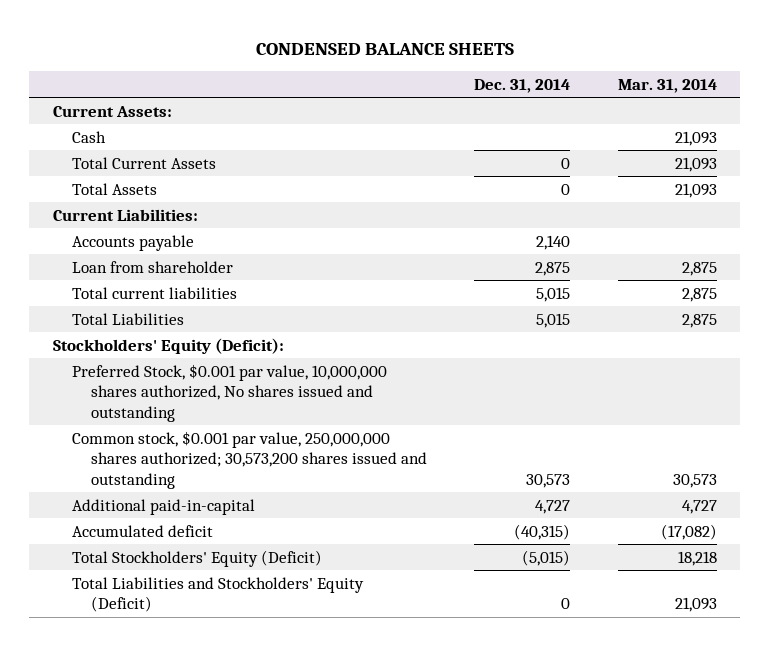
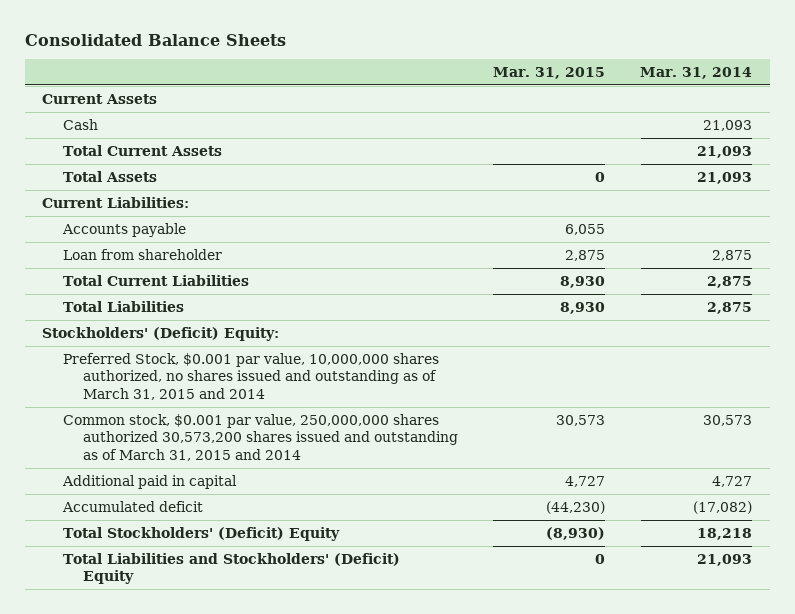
[255,42,514,55] CONDENSED BALANCE SHEETS -> [24,33,286,46] Consolidated Balance Sheets
[474,78,571,93] Dec. 31, 2014 -> none
none -> [493,67,606,80] Mar. 31, 2015
[52,105,172,117] Current Assets: -> [42,93,158,104] Current Assets
[71,286,237,299] Total current liabilities -> [62,274,249,286] Total Current Liabilities
[52,337,284,354] Stockholders' Equity (Deficit): -> [42,326,280,341] Stockholders' (Deficit) Equity:
[71,363,387,422] Preferred Stock, $0.001 par value, 10,000,000 shares authorized, No shares issued and outstanding -> [62,352,439,400] Preferred Stock, $0.001 par value, 10,000,000 shares authorized, no shares issued and outstanding as of March 31, 2015 and 2014
[71,430,428,489] Common stock, $0.001 par value, 250,000,000 shares authorized; 30,573,200 shares issued and outstanding -> [62,413,459,461] Common stock, $0.001 par value, 250,000,000 shares authorized 30,573,200 shares issued and outstanding as of March 31, 2015 and 2014
[71,498,255,515] Additional paid-in-capital -> [61,474,237,489] Additional paid in capital
[71,549,322,567] Total Stockholders' Equity (Deficit) -> [62,526,340,541] Total Stockholders' (Deficit) Equity
[71,576,364,613] Total Liabilities and Stockholders' Equity (Deficit) -> [62,552,400,585] Total Liabilities and Stockholders' (Deficit) Equity

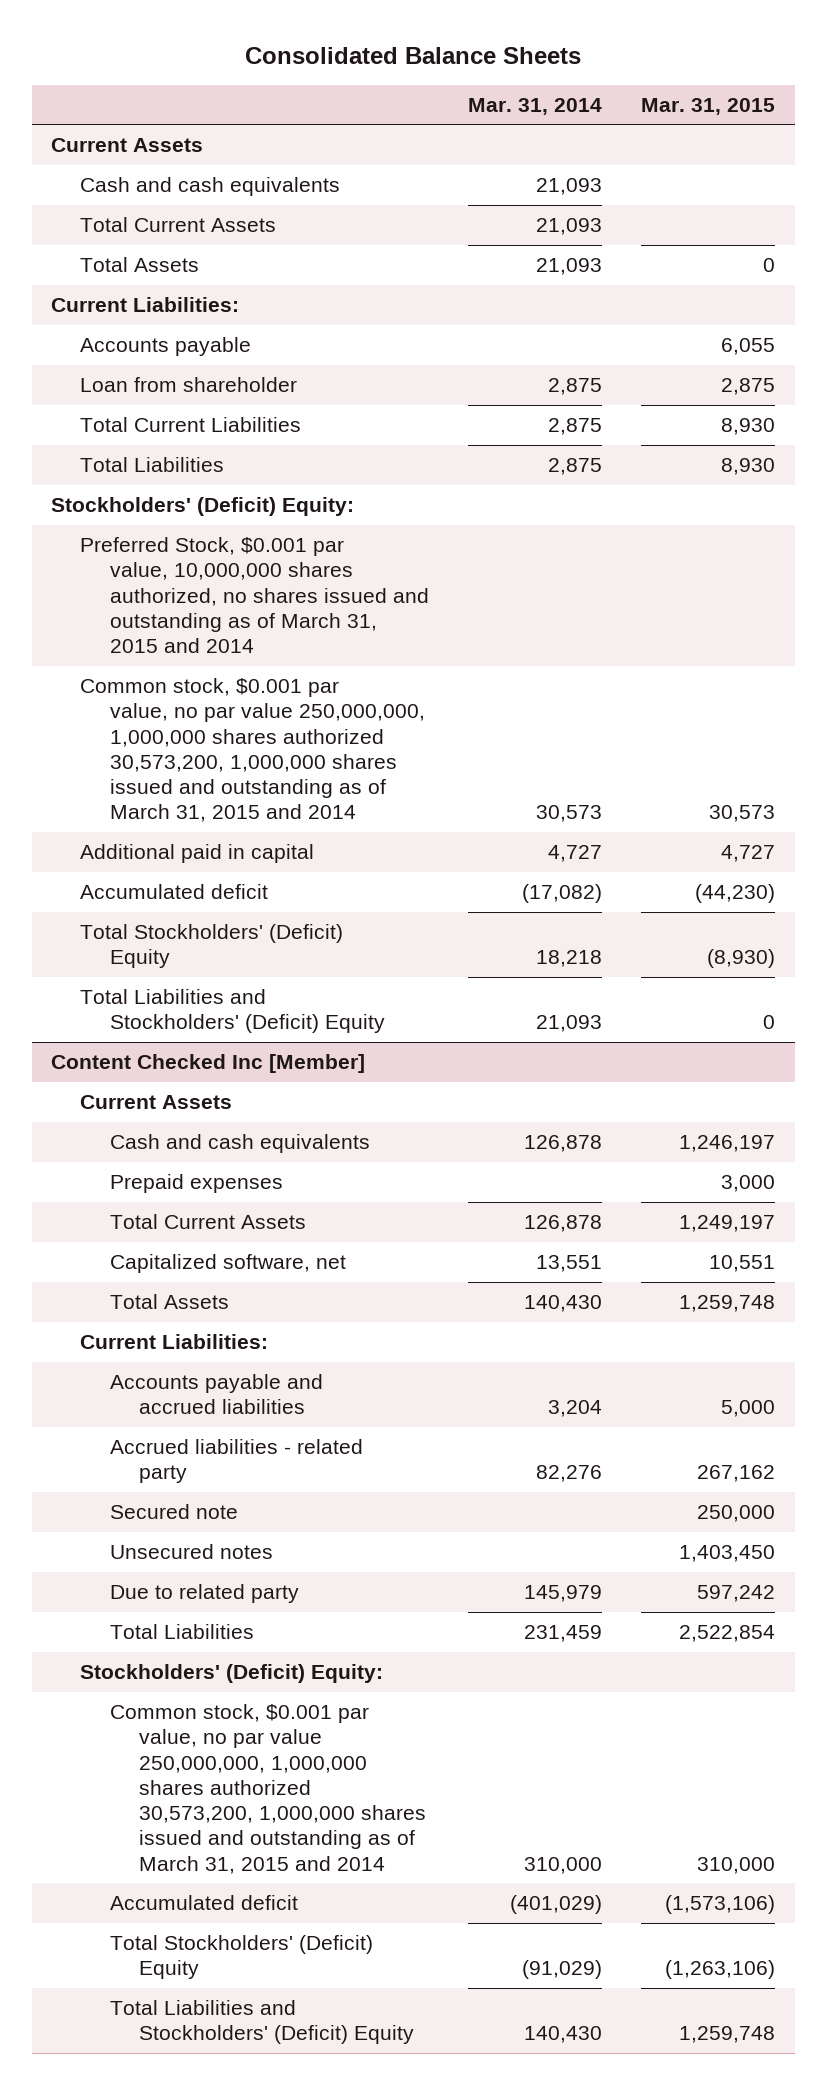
[62,118,98,130] Cash -> [80,176,341,196] Cash and cash equivalents
[62,413,459,461] Common stock, $0.001 par value, 250,000,000 shares authorized 30,573,200 shares issued and outstanding as of March 31, 2015 and 2014 -> [80,677,425,823] Common stock, $0.001 par value, no par value 250,000,000, 1,000,000 shares authorized 30,573,200, 1,000,000 shares issued and outstanding as of March 31, 2015 and 2014
none -> [51,1053,366,1073] Content Checked Inc [Member]
none -> [80,1094,233,1109] Current Assets
none -> [109,1133,370,1153] Cash and cash equivalents
none -> [109,1173,283,1193] Prepaid expenses
none -> [109,1213,306,1229] Total Current Assets
none -> [109,1253,346,1273] Capitalized software, net
none -> [109,1293,229,1309] Total Assets
none -> [80,1333,269,1349] Current Liabilities:
none -> [109,1373,323,1415] Accounts payable and accrued liabilities
none -> [109,1438,363,1484] Accrued liabilities - related party
none -> [109,1503,238,1519] Secured note
none -> [109,1543,273,1559] Unsecured notes
none -> [109,1583,299,1603] Due to related party
none -> [109,1623,254,1639] Total Liabilities
none -> [80,1663,384,1683] Stockholders' (Deficit) Equity:
none -> [109,1703,426,1874] Common stock, $0.001 par value, no par value 250,000,000, 1,000,000 shares authorized 30,573,200, 1,000,000 shares issued and outstanding as of March 31, 2015 and 2014
none -> [109,1894,298,1910] Accumulated deficit
none -> [109,1934,373,1980] Total Stockholders' (Deficit) Equity
none -> [109,1999,414,2045] Total Liabilities and Stockholders' (Deficit) Equity

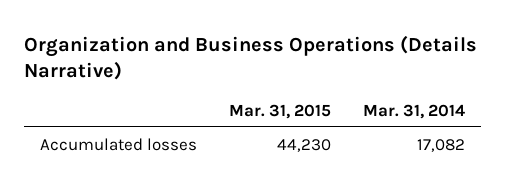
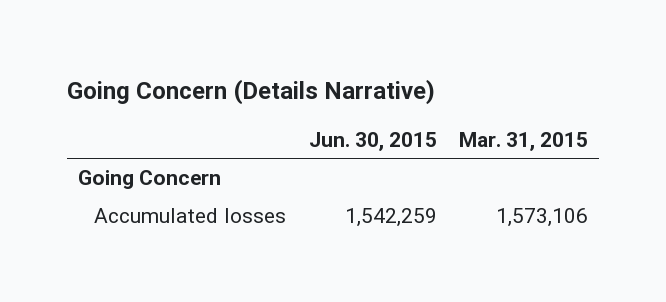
[23,34,477,81] Organization and Business Operations (Details Narrative) -> [66,79,435,106] Going Concern (Details Narrative)
[363,103,466,119] Mar. 31, 2014 -> none
none -> [308,131,437,151] Jun. 30, 2015
none -> [78,170,222,190] Going Concern
[277,138,332,152] 44,230 -> [496,208,589,228] 1,573,106

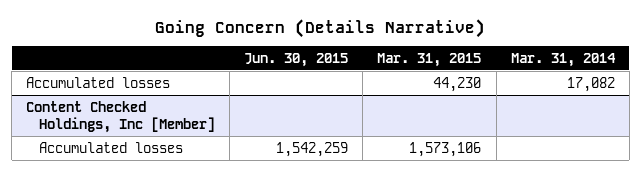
none -> [510,52,616,67] Mar. 31, 2014
[78,170,222,190] Going Concern -> none
none -> [26,76,171,88] Accumulated losses
none -> [26,100,216,133] Content Checked Holdings, Inc [Member]

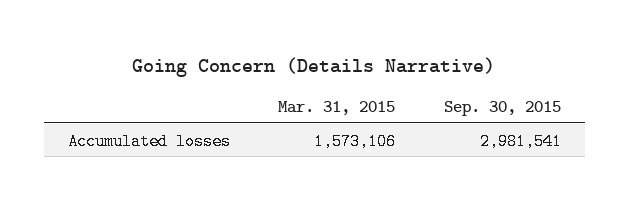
[244,52,349,67] Jun. 30, 2015 -> none
[510,52,616,67] Mar. 31, 2014 -> none
none -> [443,101,561,117] Sep. 30, 2015
[26,76,171,88] Accumulated losses -> none
[26,100,216,133] Content Checked Holdings, Inc [Member] -> none

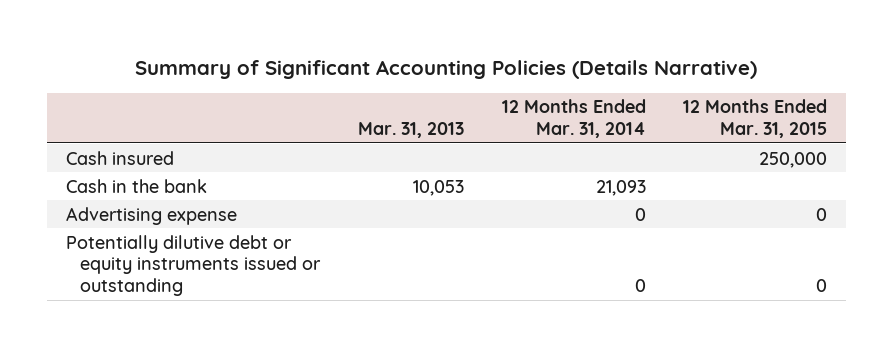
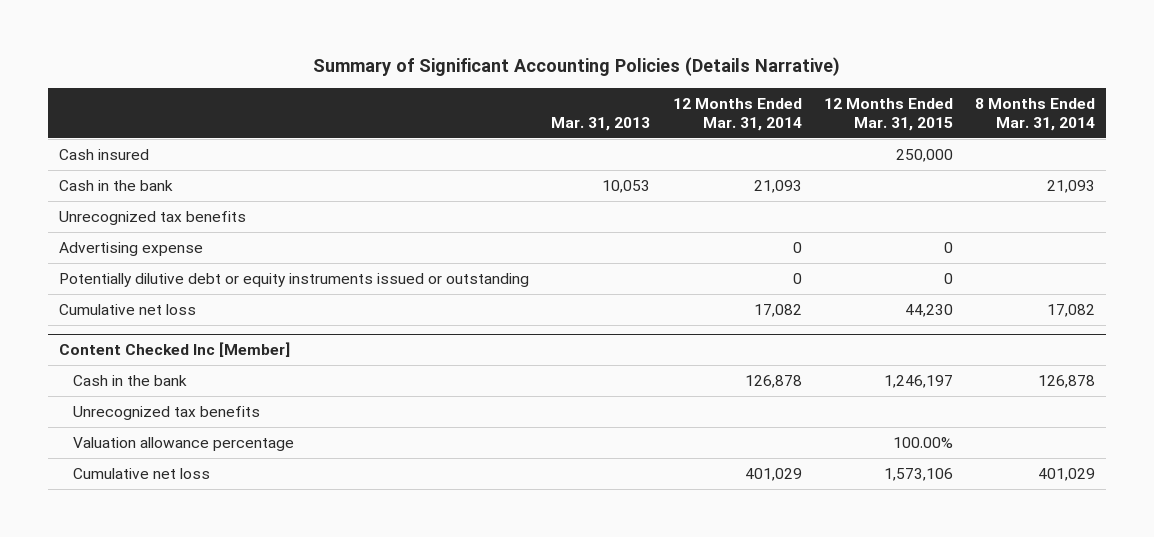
none -> [975,97,1096,131] 8 Months Ended Mar. 31, 2014
none -> [59,210,247,225] Unrecognized tax benefits
none -> [59,303,197,315] Cumulative net loss
none -> [59,342,291,358] Content Checked Inc [Member]
none -> [72,374,187,386] Cash in the bank
none -> [72,405,260,420] Unrecognized tax benefits
none -> [72,436,294,451] Valuation allowance percentage
none -> [72,467,210,479] Cumulative net loss

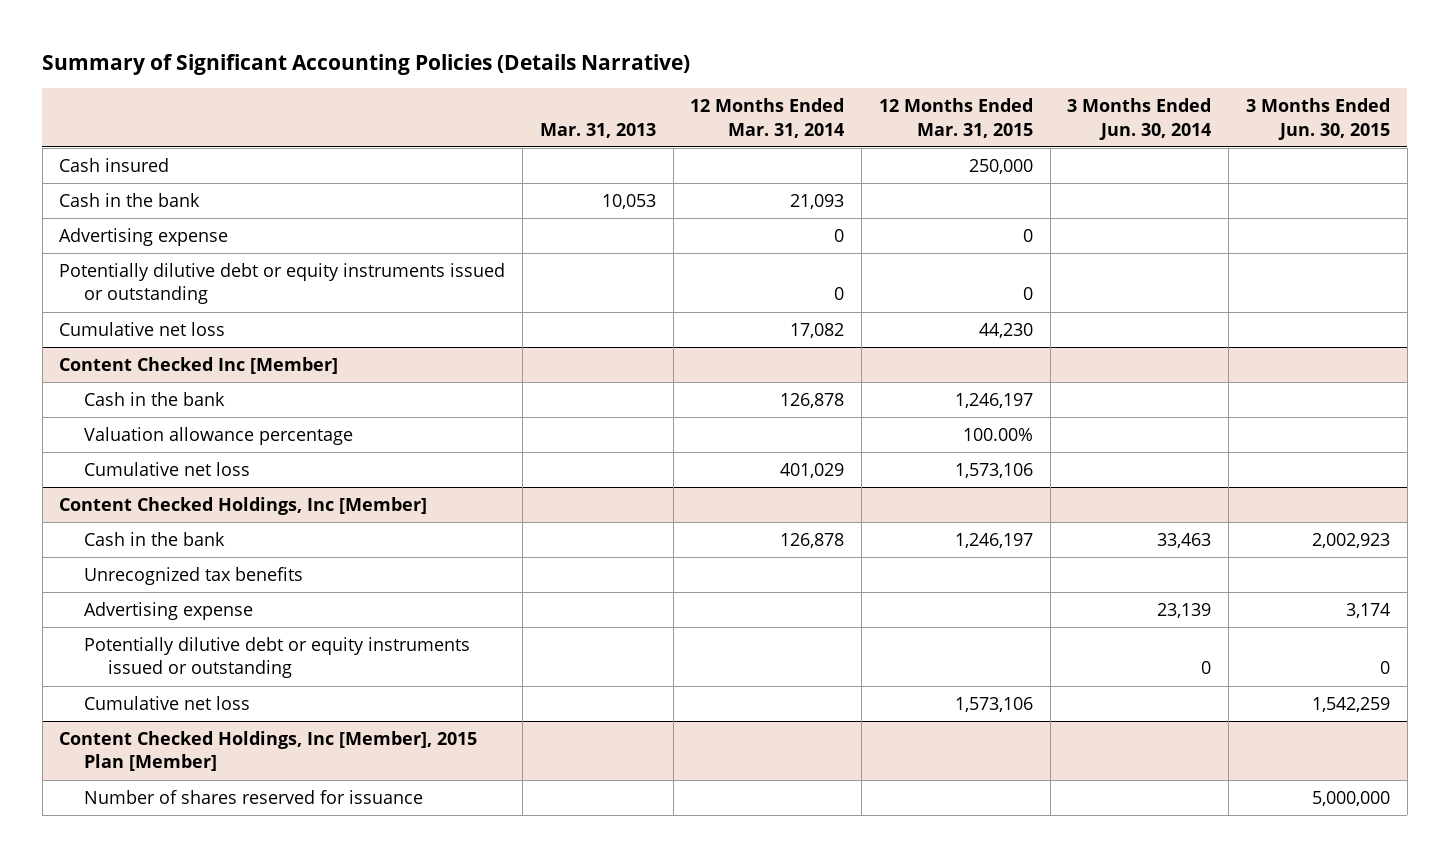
[975,97,1096,131] 8 Months Ended Mar. 31, 2014 -> none
none -> [1067,98,1212,140] 3 Months Ended Jun. 30, 2014
none -> [1245,98,1390,140] 3 Months Ended Jun. 30, 2015
[59,210,247,225] Unrecognized tax benefits -> none
[72,405,260,420] Unrecognized tax benefits -> none
none -> [59,496,428,515] Content Checked Holdings, Inc [Member]
none -> [83,531,225,546] Cash in the bank
none -> [83,566,303,585] Unrecognized tax benefits
none -> [83,601,253,620] Advertising expense
none -> [83,636,470,679] Potentially dilutive debt or equity instruments issued or outstanding
none -> [83,695,250,710] Cumulative net loss
none -> [59,730,478,772] Content Checked Holdings, Inc [Member], 2015 Plan [Member]
none -> [83,789,423,804] Number of shares reserved for issuance

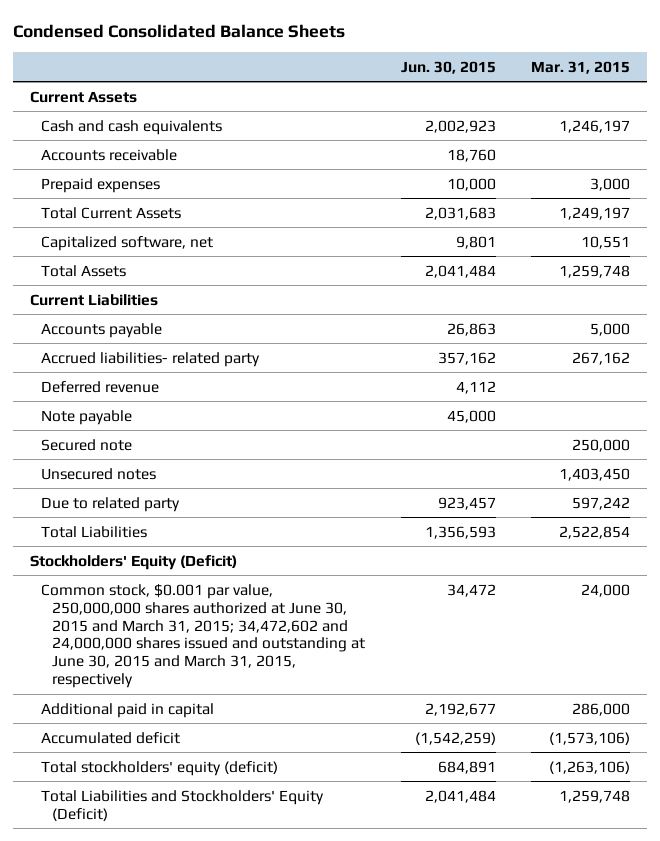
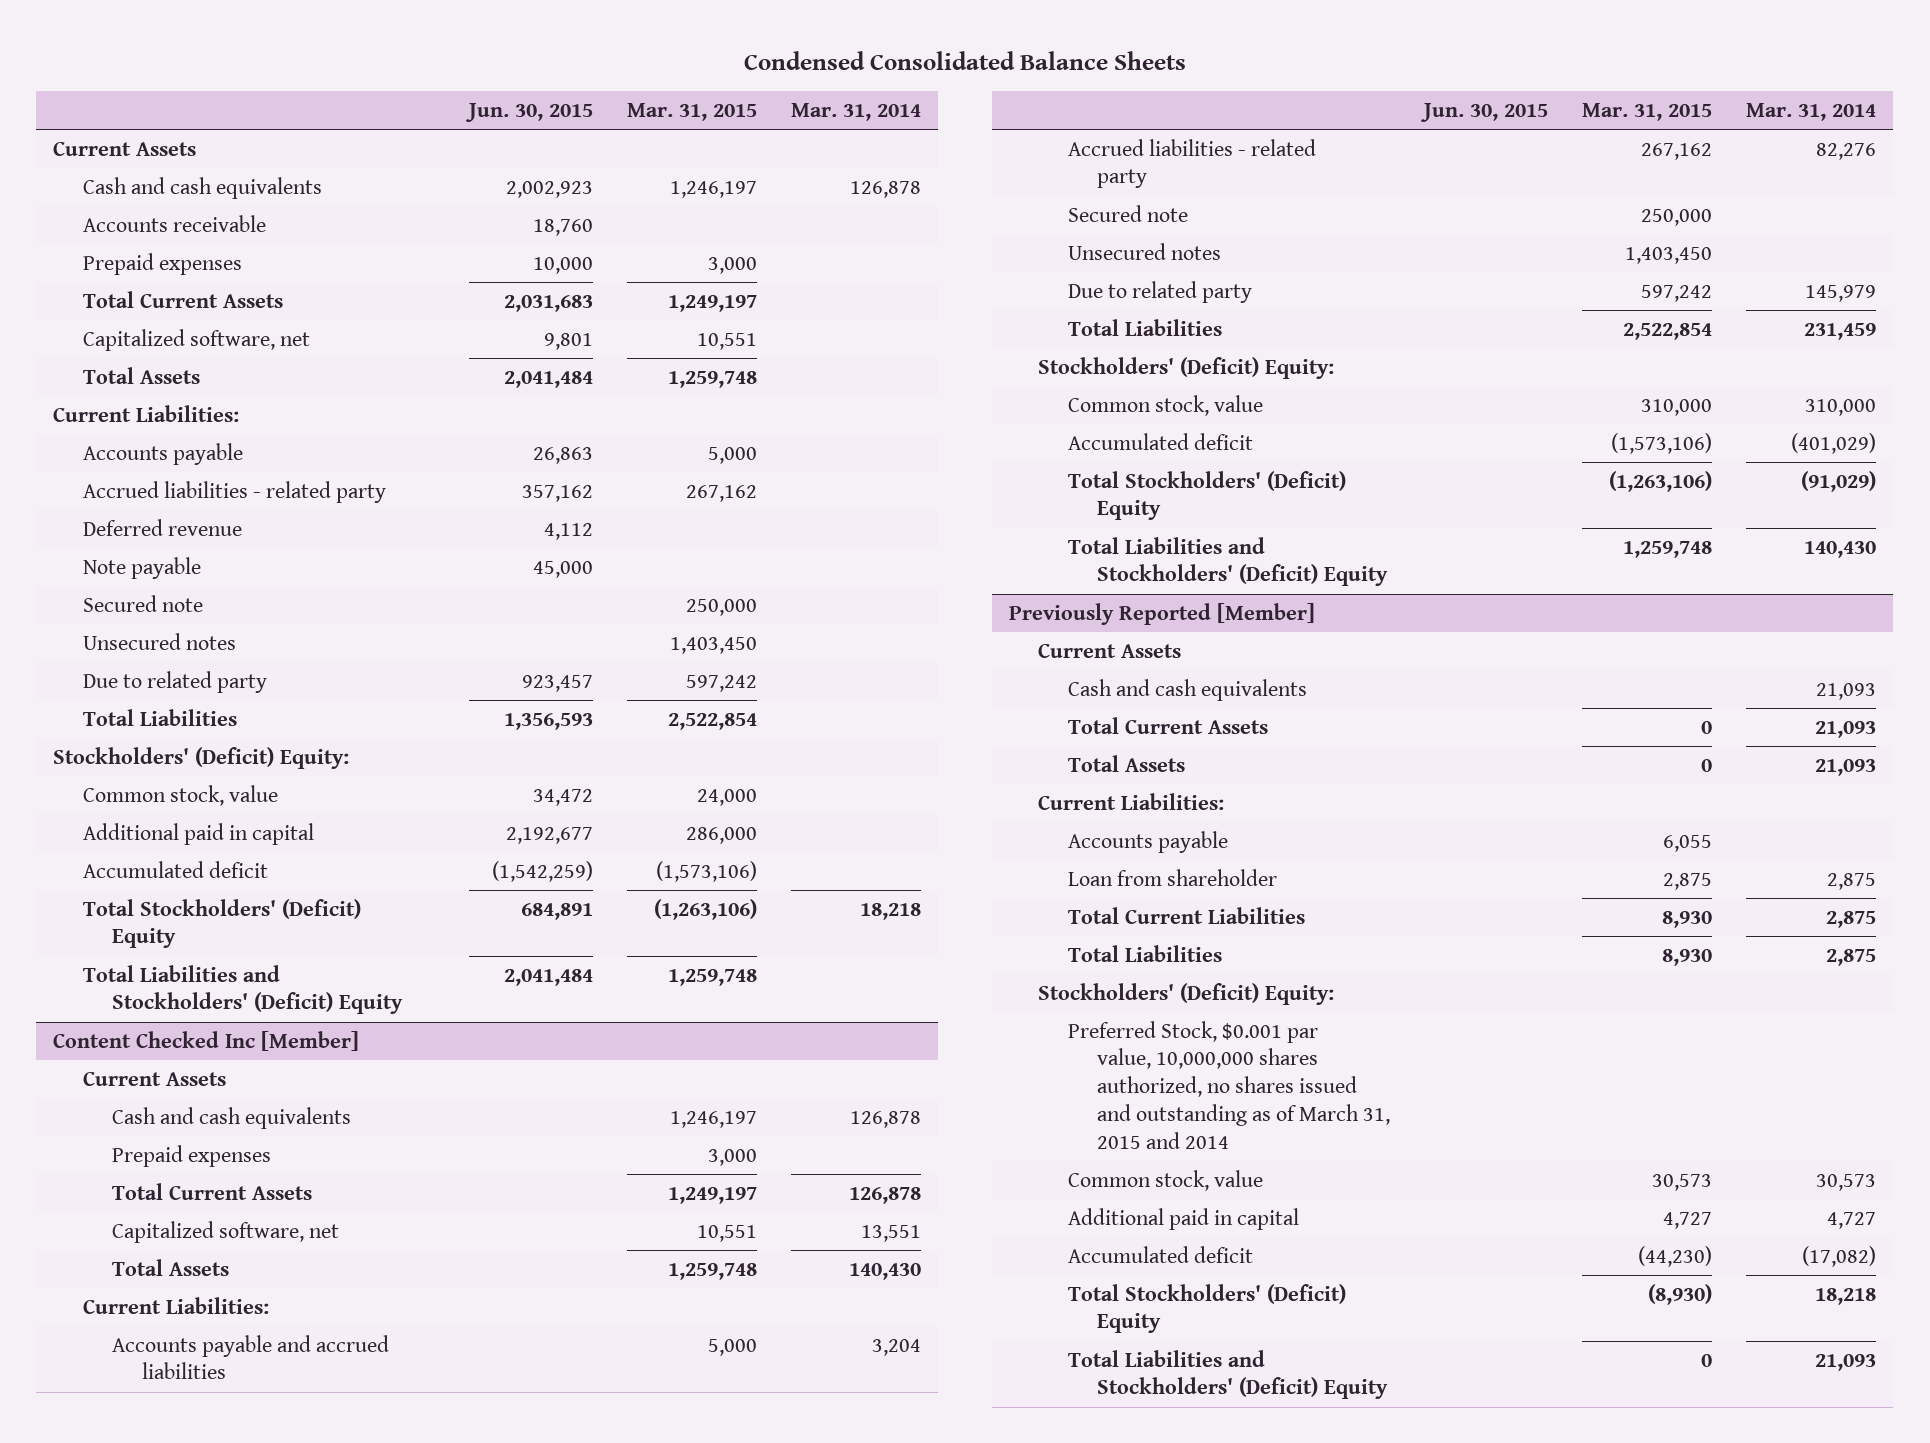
none -> [790,103,921,122] Mar. 31, 2014
[30,293,159,306] Current Liabilities -> [53,404,240,422] Current Liabilities:
[41,351,261,367] Accrued liabilities- related party -> [82,480,386,503] Accrued liabilities - related party
[30,554,238,570] Stockholders' Equity (Deficit) -> [53,746,350,769] Stockholders' (Deficit) Equity:
[41,583,366,689] Common stock, $0.001 par value, 250,000,000 shares authorized at June 30, 2015 and March 31, 2015; 34,472,602 and 24,000,000 shares issued and outstanding at June 30, 2015 and March 31, 2015, respectively -> [82,784,278,806] Common stock, value
[41,760,279,776] Total stockholders' equity (deficit) -> [82,898,361,949] Total Stockholders' (Deficit) Equity
[41,789,325,821] Total Liabilities and Stockholders' Equity (Deficit) -> [82,964,404,1015] Total Liabilities and Stockholders' (Deficit) Equity
none -> [53,1030,360,1051] Content Checked Inc [Member]
none -> [82,1070,226,1086] Current Assets
none -> [112,1106,352,1129] Cash and cash equivalents
none -> [112,1144,272,1167] Prepaid expenses
none -> [112,1182,313,1200] Total Current Assets
none -> [112,1220,340,1243] Capitalized software, net
none -> [112,1258,230,1276] Total Assets
none -> [82,1296,269,1314] Current Liabilities:
none -> [112,1334,390,1380] Accounts payable and accrued liabilities
none -> [1067,138,1316,189] Accrued liabilities - related party
none -> [1067,204,1188,222] Secured note
none -> [1067,242,1221,260] Unsecured notes
none -> [1067,280,1252,303] Due to related party
none -> [1067,318,1222,336] Total Liabilities
none -> [1038,356,1335,379] Stockholders' (Deficit) Equity:
none -> [1067,394,1263,416] Common stock, value
none -> [1067,432,1253,450] Accumulated deficit
none -> [1067,470,1346,521] Total Stockholders' (Deficit) Equity
none -> [1067,536,1389,587] Total Liabilities and Stockholders' (Deficit) Equity
none -> [1008,602,1315,625] Previously Reported [Member]
none -> [1038,642,1182,658] Current Assets
none -> [1067,678,1307,701] Cash and cash equivalents
none -> [1067,716,1268,734] Total Current Assets
none -> [1067,754,1185,772] Total Assets
none -> [1038,792,1225,810] Current Liabilities:
none -> [1067,830,1228,853] Accounts payable
none -> [1067,868,1277,886] Loan from shareholder
none -> [1067,906,1305,924] Total Current Liabilities
none -> [1067,944,1222,962] Total Liabilities
none -> [1038,982,1335,1005] Stockholders' (Deficit) Equity:
none -> [1067,1020,1391,1149] Preferred Stock, $0.001 par value, 10,000,000 shares authorized, no shares issued and outstanding as of March 31, 2015 and 2014
none -> [1067,1169,1263,1191] Common stock, value
none -> [1067,1207,1299,1230] Additional paid in capital
none -> [1067,1245,1253,1263] Accumulated deficit
none -> [1067,1283,1346,1334] Total Stockholders' (Deficit) Equity
none -> [1067,1349,1389,1400] Total Liabilities and Stockholders' (Deficit) Equity

